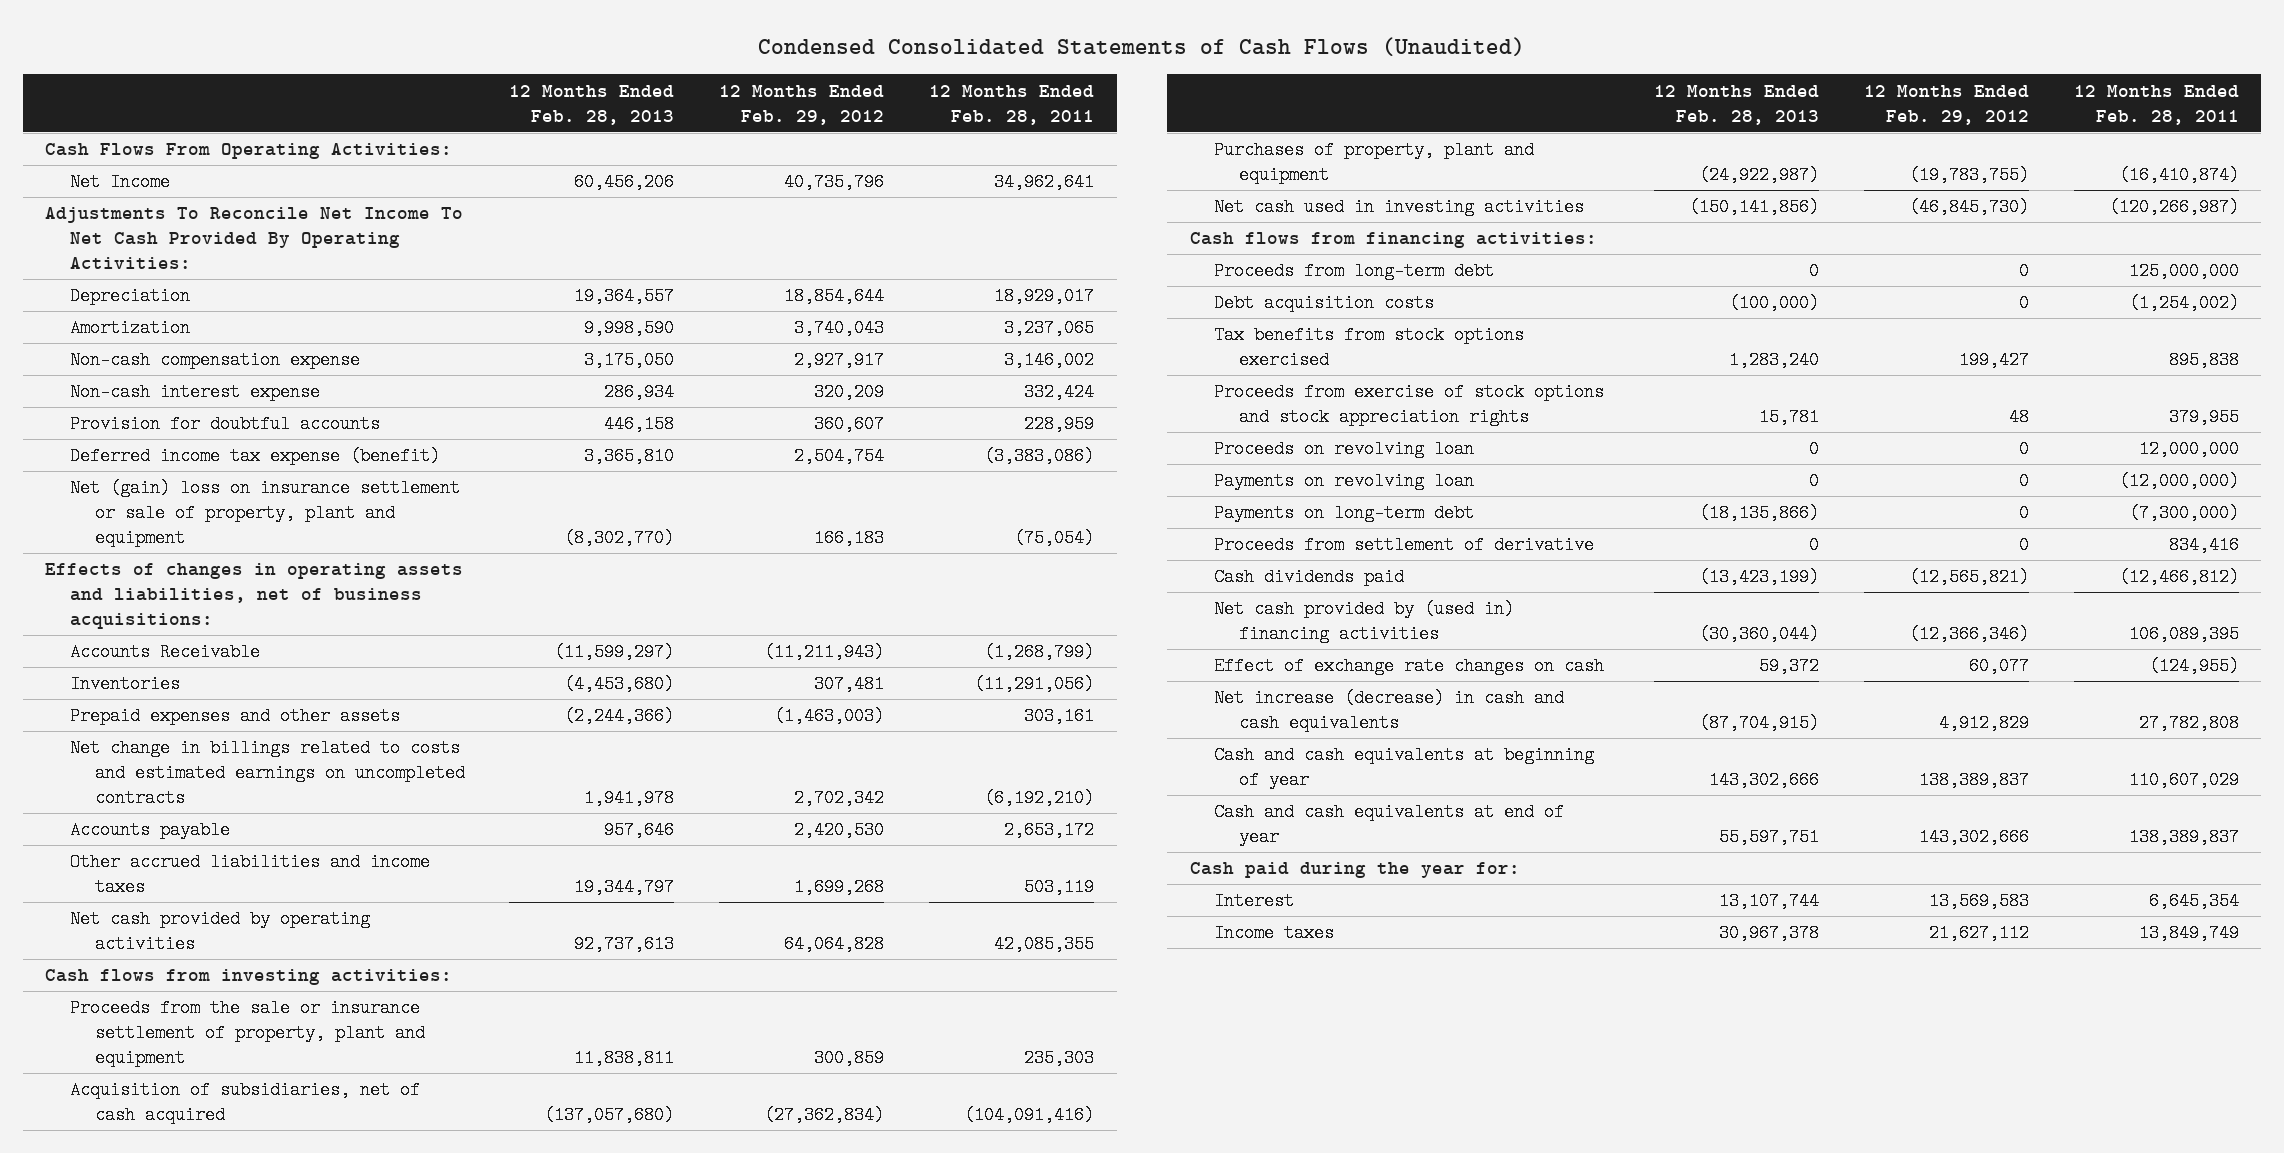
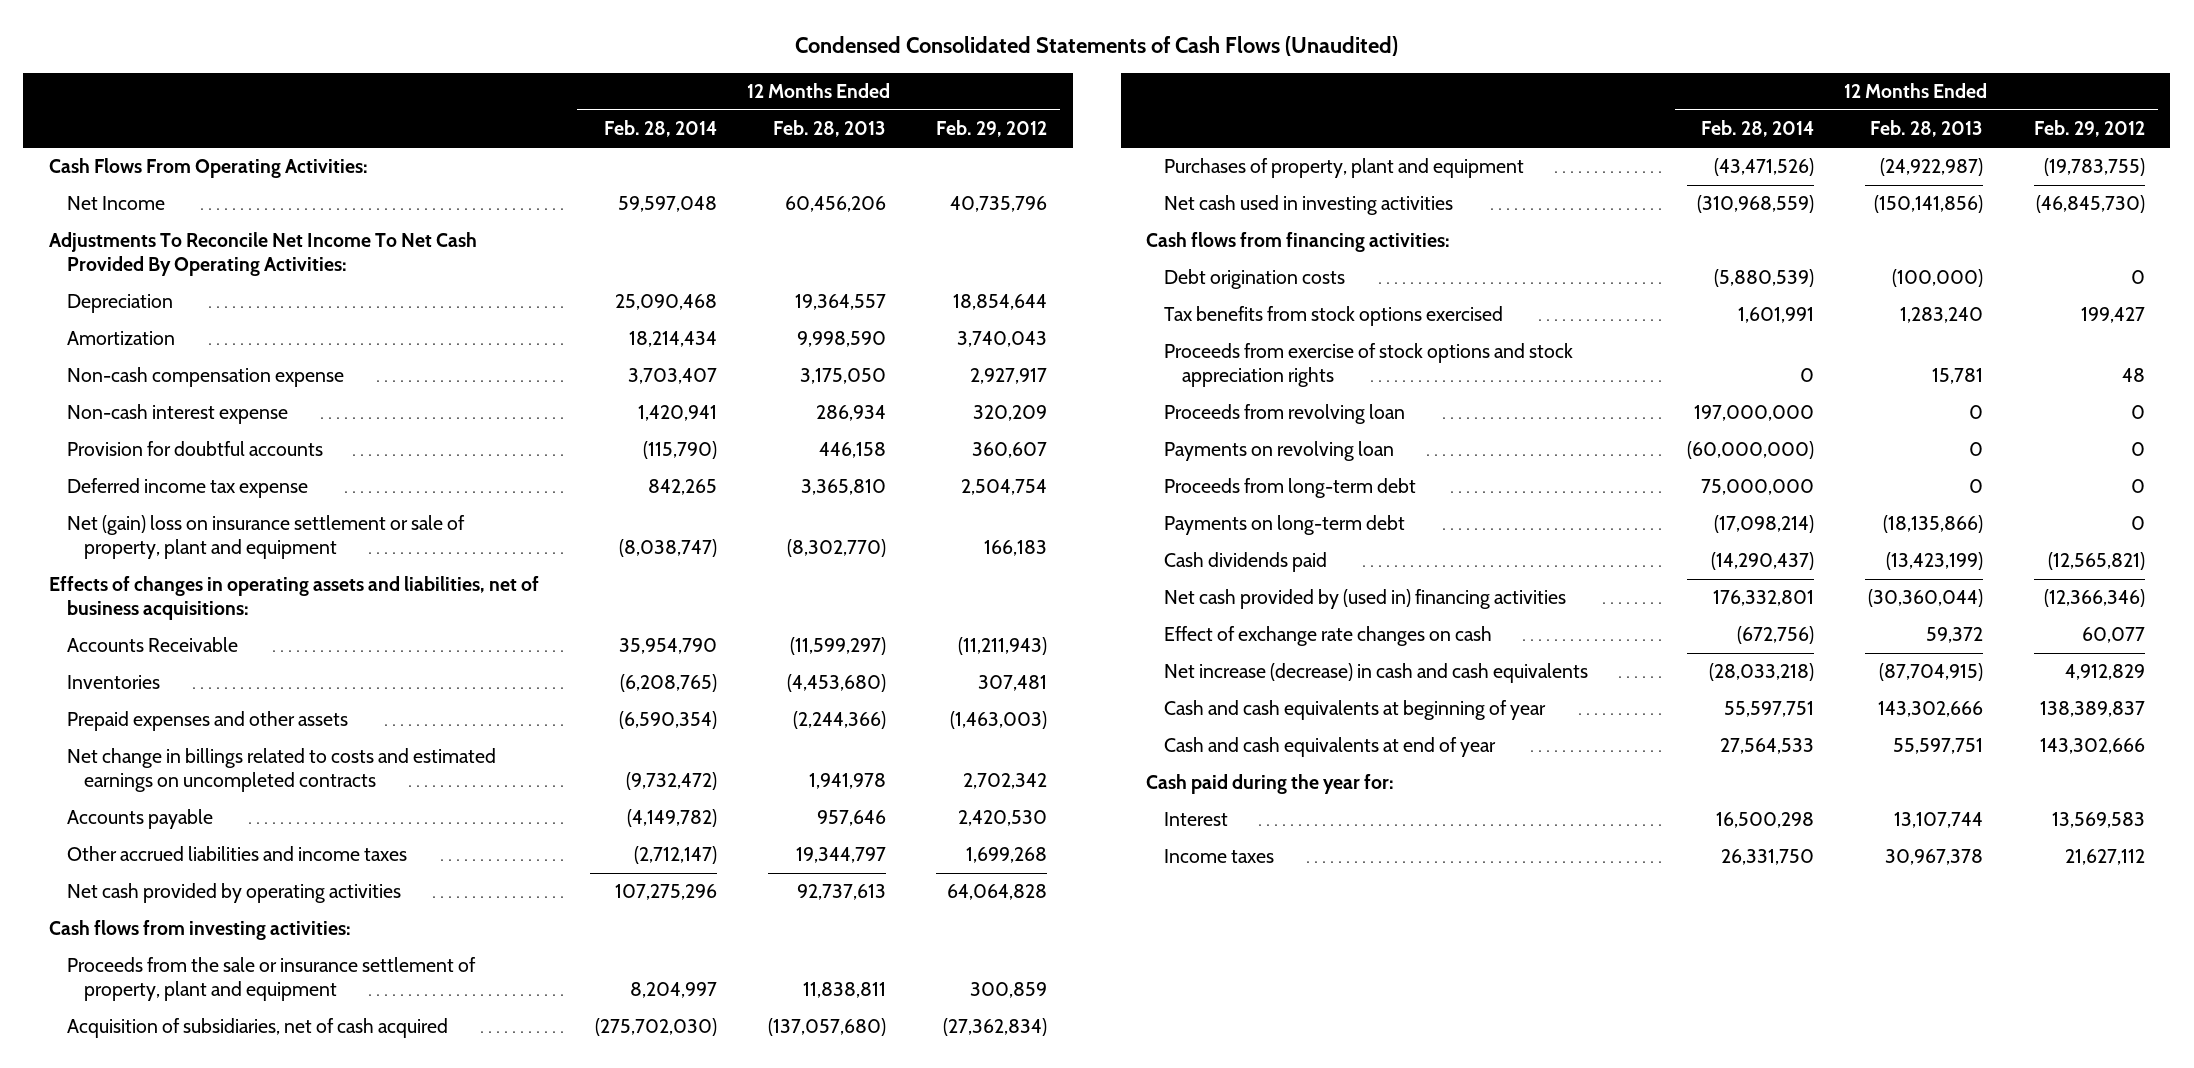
[929,84,1095,125] 12 Months Ended Feb. 28, 2011 -> none
none -> [603,120,717,138] Feb. 28, 2014
[69,447,440,466] Deferred income tax expense (benefit) -> [66,478,308,499] Deferred income tax expense
[1214,294,1435,313] Debt acquisition costs -> [1164,269,1346,290] Debt origination costs
[1214,440,1475,459] Proceeds on revolving loan -> [1164,404,1406,425] Proceeds from revolving loan
[1214,262,1495,281] Proceeds from long-term debt -> [1164,478,1417,499] Proceeds from long-term debt
[1214,536,1595,555] Proceeds from settlement of derivative -> none

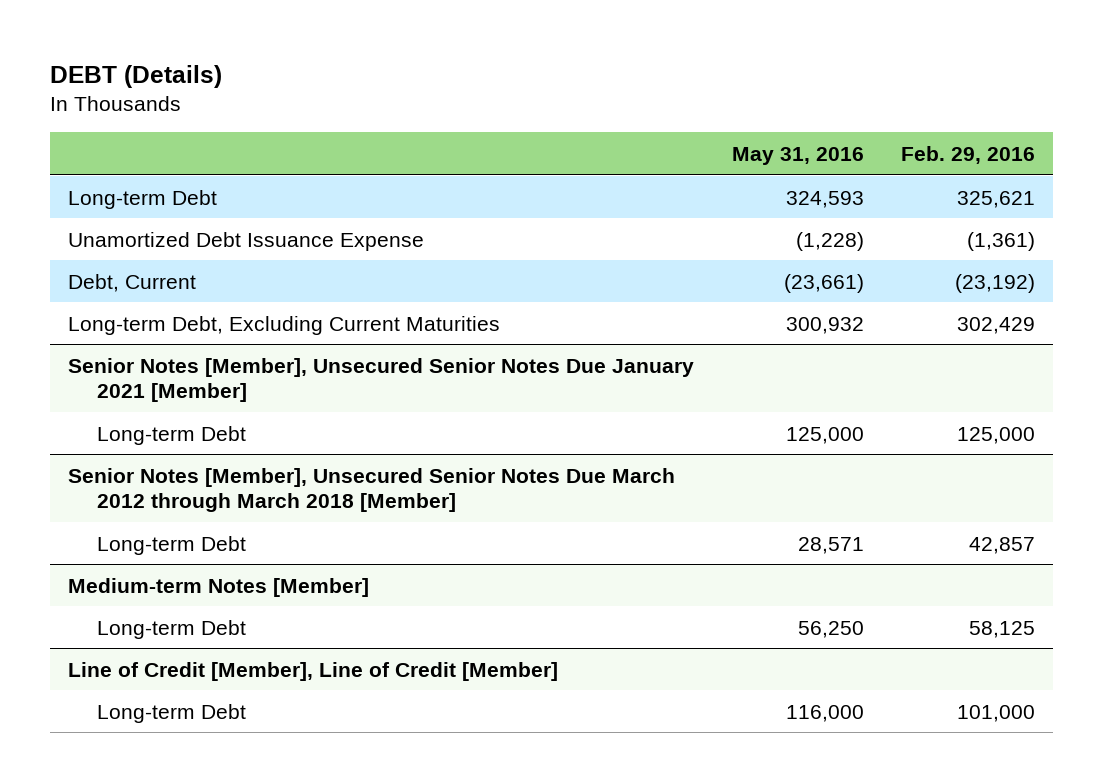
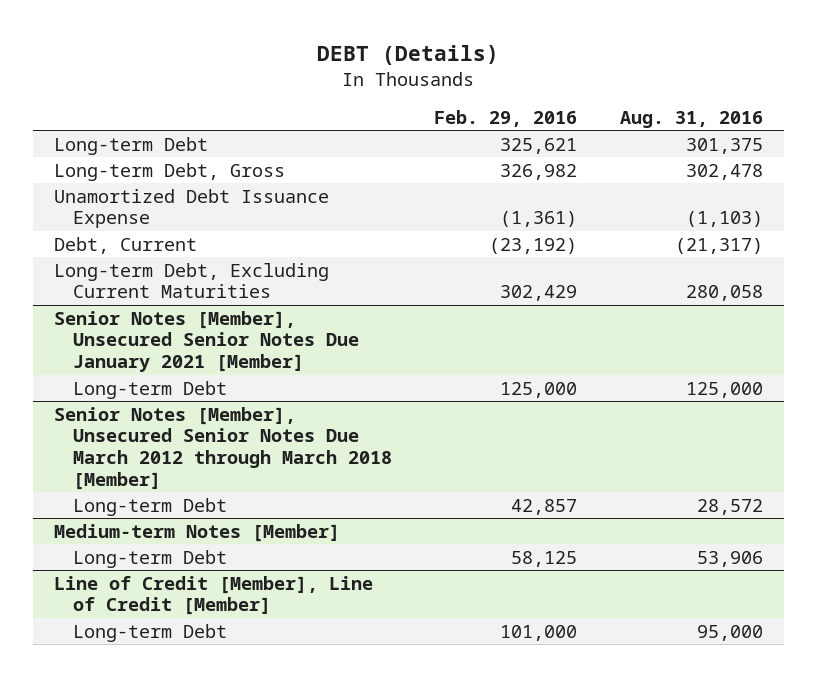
[731,146,864,165] May 31, 2016 -> none
none -> [619,110,763,128] Aug. 31, 2016
none -> [53,162,285,181] Long-term Debt, Gross

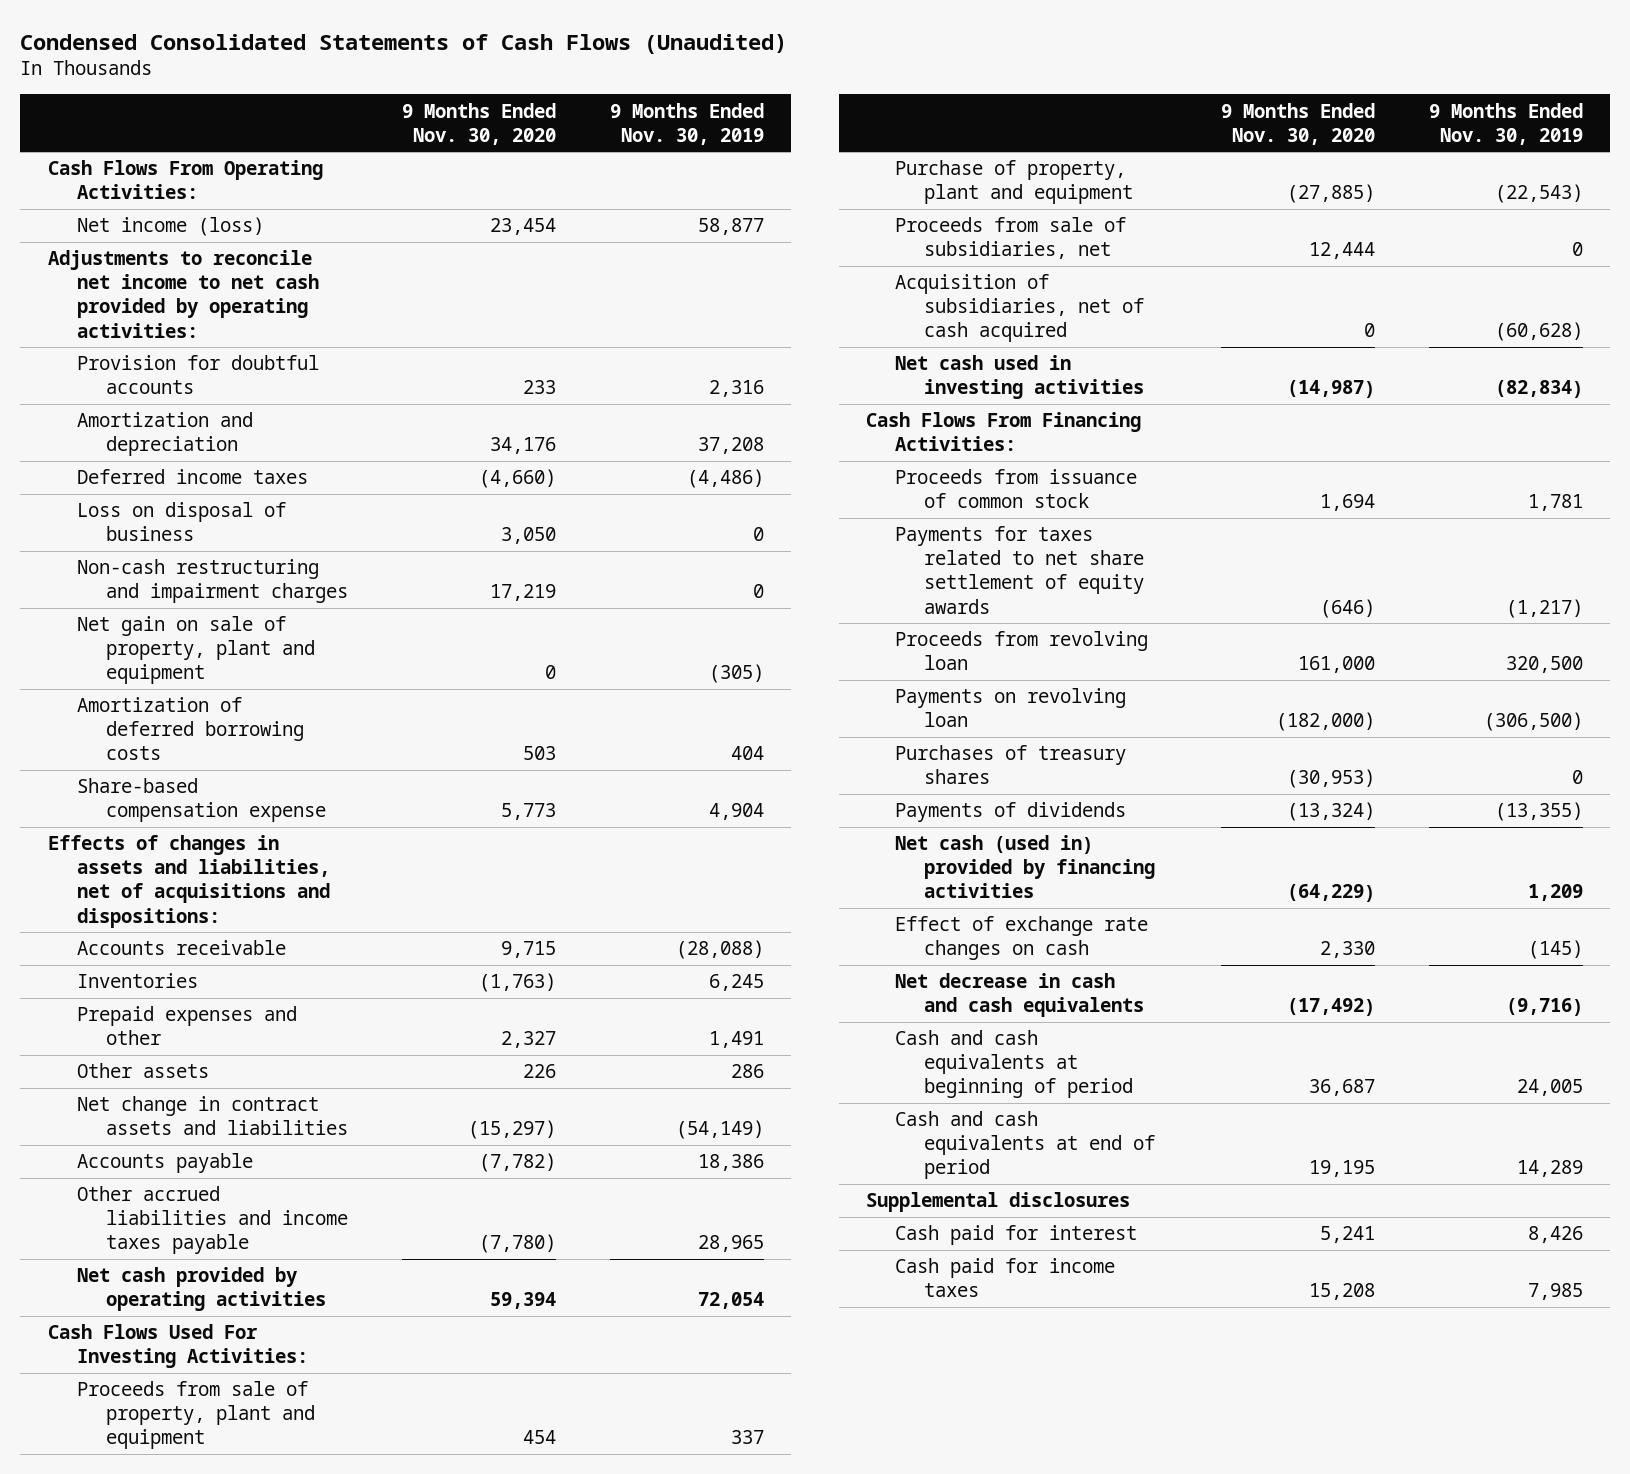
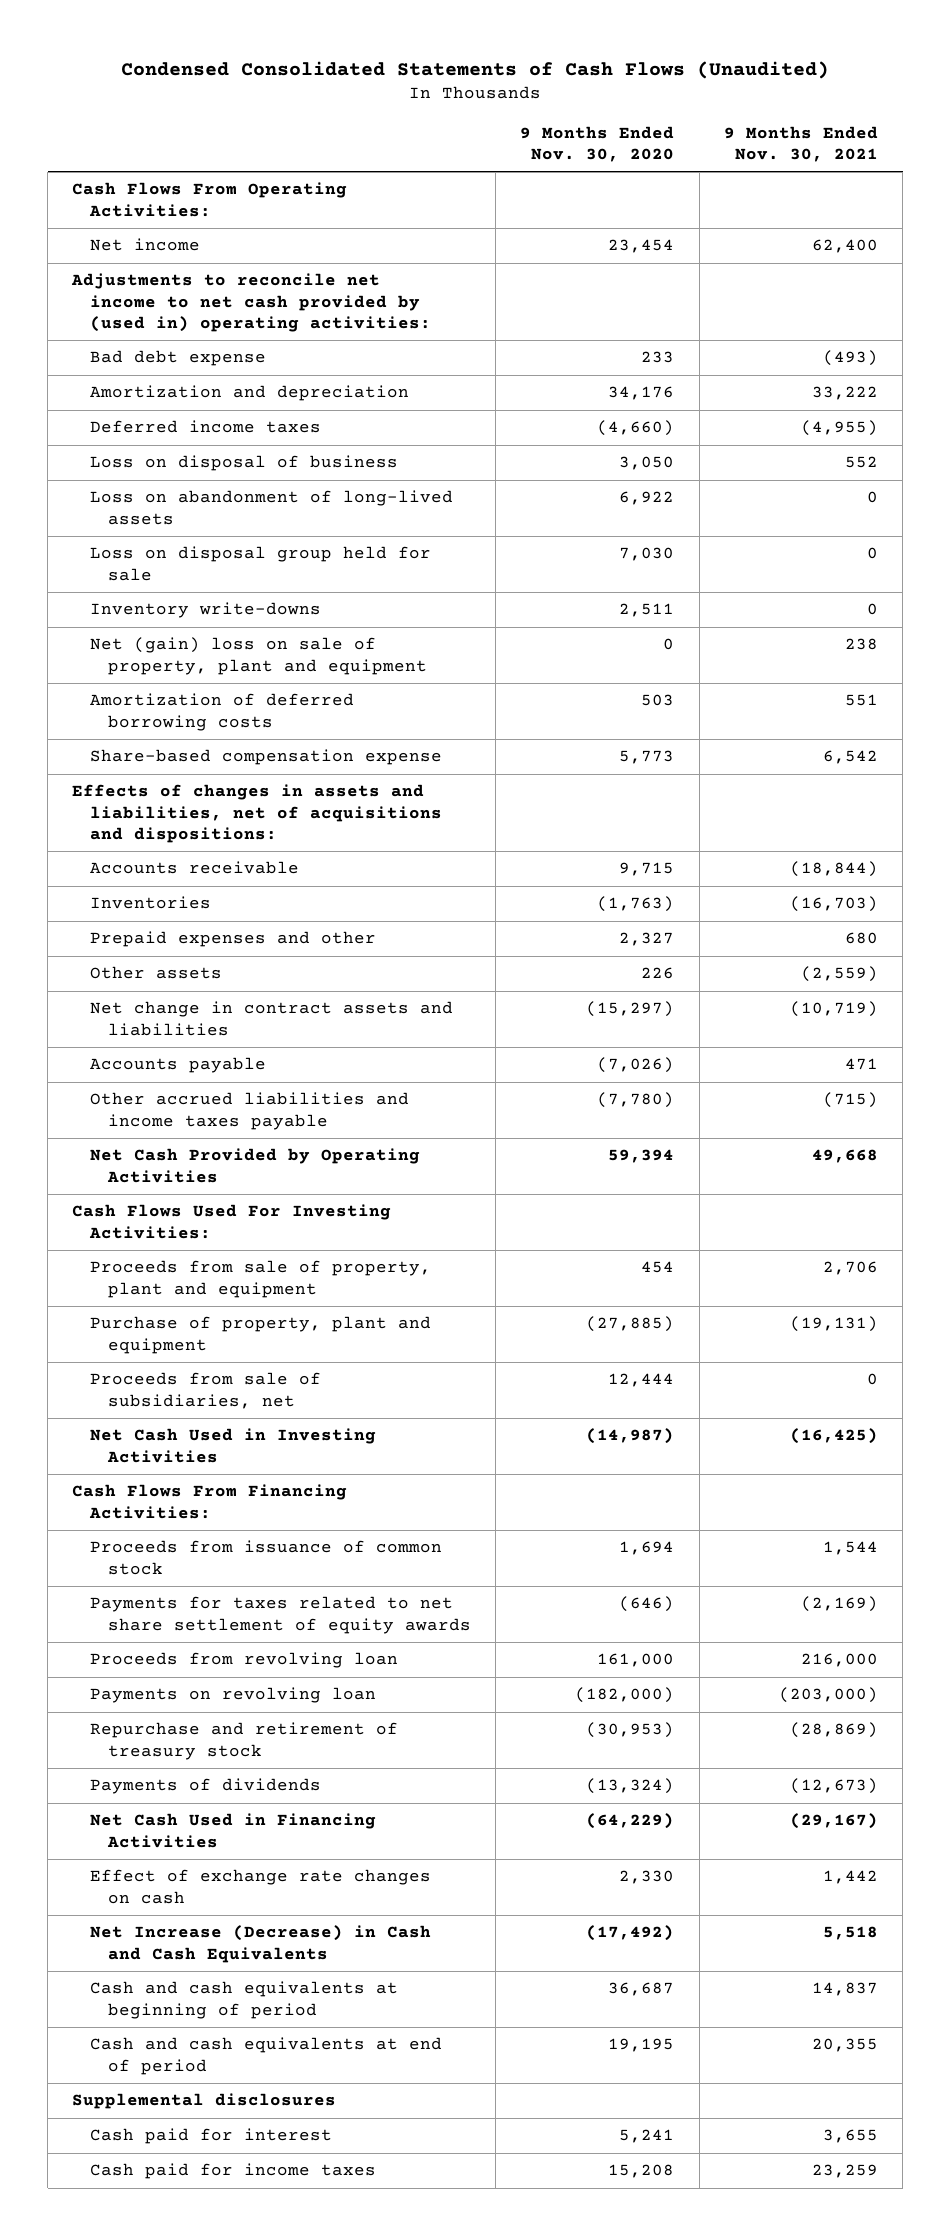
[610,102,765,145] 9 Months Ended Nov. 30, 2019 -> none
none -> [724,126,879,163] 9 Months Ended Nov. 30, 2021
[76,217,264,237] Net income (loss) -> [90,238,201,252] Net income
[47,250,319,338] Adjustments to reconcile net income to net cash provided by operating activities: -> [71,273,432,332] Adjustments to reconcile net income to net cash provided by (used in) operating activities:
[76,355,319,395] Provision for doubtful accounts -> [90,350,267,367] Bad debt expense
[76,559,349,604] Non-cash restructuring and impairment charges -> none
none -> [90,490,454,525] Loss on abandonment of long-lived assets
none -> [90,546,432,581] Loss on disposal group held for sale
none -> [90,602,322,619] Inventory write-downs
[76,616,316,685] Net gain on sale of property, plant and equipment -> [90,637,427,675] Net (gain) loss on sale of property, plant and equipment
[479,1153,557,1173] (7,782) -> [597,1057,675,1074] (7,026)
[76,1267,327,1312] Net cash provided by operating activities -> [90,1148,421,1183] Net Cash Provided by Operating Activities
[895,274,1145,343] Acquisition of subsidiaries, net of cash acquired -> none
[895,355,1145,400] Net cash used in investing activities -> [90,1428,377,1463] Net Cash Used in Investing Activities
[895,745,1127,785] Purchases of treasury shares -> [90,1722,399,1760] Repurchase and retirement of treasury stock
[895,835,1156,899] Net cash (used in) provided by financing activities -> [90,1813,377,1848] Net Cash Used in Financing Activities
[895,973,1145,1018] Net decrease in cash and cash equivalents -> [90,1925,432,1963] Net Increase (Decrease) in Cash and Cash Equivalents

